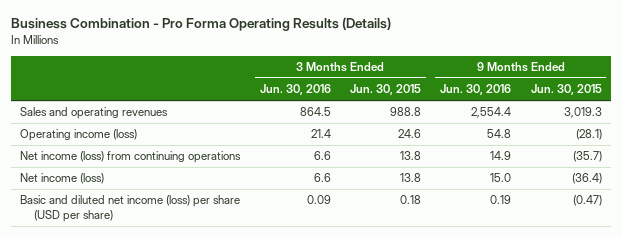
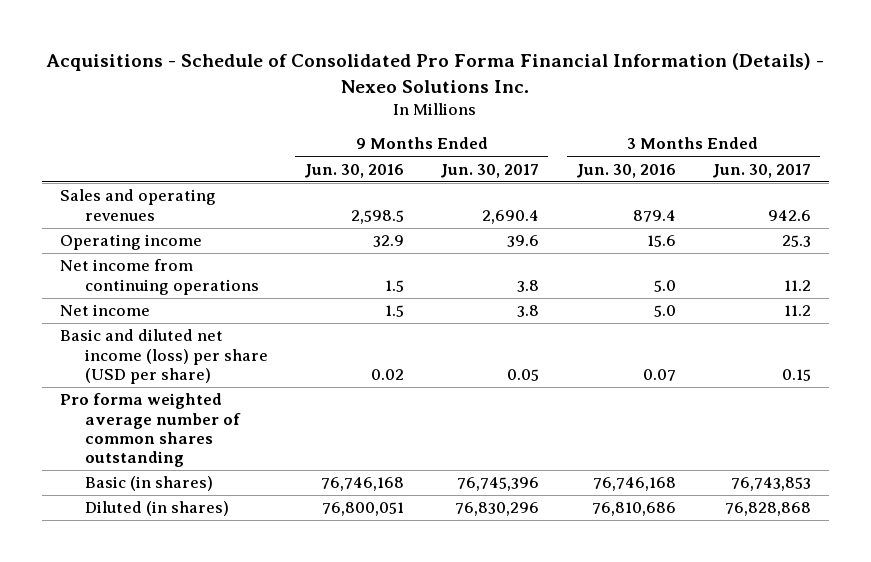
[10,17,391,32] Business Combination - Pro Forma Operating Results (Details) -> [46,53,825,93] Acquisitions - Schedule of Consolidated Pro Forma Financial Information (Details) - Nexeo Solutions Inc.
[349,84,421,96] Jun. 30, 2015 -> none
[530,84,602,96] Jun. 30, 2015 -> none
none -> [440,163,540,178] Jun. 30, 2017
none -> [712,163,812,178] Jun. 30, 2017
[299,107,331,117] 864.5 -> [632,209,676,222] 879.4
[471,107,512,119] 2,554.4 -> [351,209,405,224] 2,598.5
[20,129,138,142] Operating income (loss) -> [59,234,202,251] Operating income
[310,129,331,139] 21.4 -> [646,235,676,248] 15.6
[487,129,512,139] 54.8 -> [373,235,405,248] 32.9
[20,151,242,164] Net income (loss) from continuing operations -> [59,259,259,295] Net income from continuing operations
[313,151,331,161] 6.6 -> [653,279,676,292] 5.0
[490,151,512,161] 14.9 -> [385,279,405,292] 1.5
[20,173,105,185] Net income (loss) -> [59,304,150,317] Net income
[313,173,331,183] 6.6 -> [653,305,676,318] 5.0
[490,173,512,183] 15.0 -> [385,305,405,318] 1.5
[306,195,331,205] 0.09 -> [642,368,676,381] 0.07
[490,195,512,205] 0.19 -> [371,368,405,380] 0.02
none -> [59,393,241,468] Pro forma weighted average number of common shares outstanding
none -> [84,476,213,492] Basic (in shares)
none -> [84,501,229,517] Diluted (in shares)

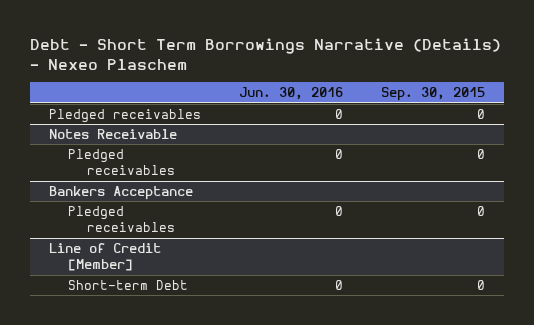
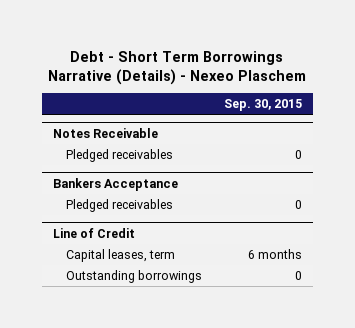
[239,87,344,101] Jun. 30, 2016 -> none
[49,109,202,124] Pledged receivables -> none
[49,243,162,272] Line of Credit [Member] -> [53,227,136,238] Line of Credit
none -> [65,248,175,262] Capital leases, term
[68,280,189,291] Short-term Debt -> [65,269,202,283] Outstanding borrowings

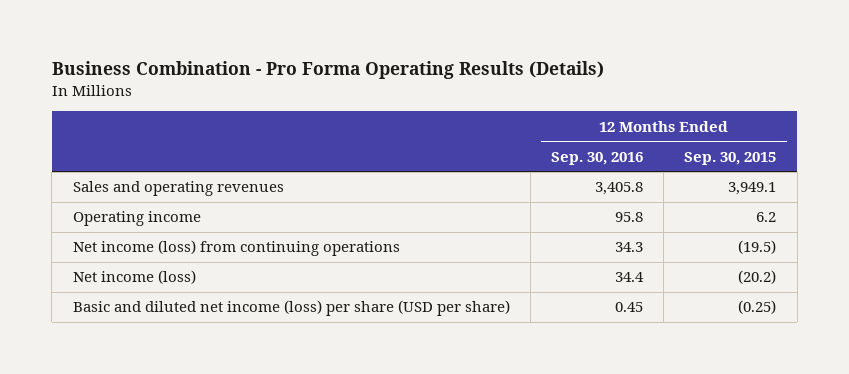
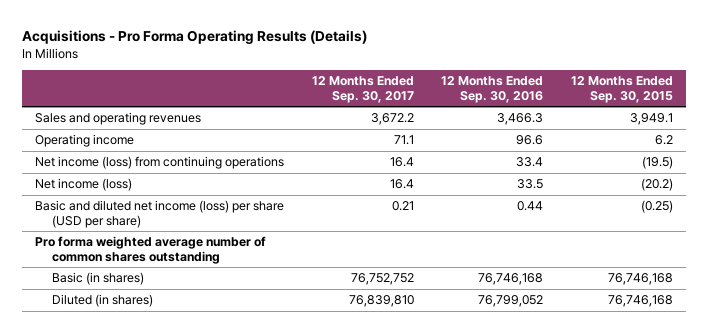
[51,61,604,80] Business Combination - Pro Forma Operating Results (Details) -> [21,29,367,44] Acquisitions - Pro Forma Operating Results (Details)
none -> [311,76,414,103] 12 Months Ended Sep. 30, 2017
[595,182,644,196] 3,405.8 -> [497,113,544,126] 3,466.3
[615,212,644,223] 95.8 -> [516,135,544,146] 96.6
[615,242,644,253] 34.3 -> [516,157,544,168] 33.4
[615,272,645,283] 34.4 -> [517,179,544,190] 33.5
[615,302,644,313] 0.45 -> [517,201,544,212] 0.44
none -> [35,236,267,264] Pro forma weighted average number of common shares outstanding
none -> [51,272,144,286] Basic (in shares)
none -> [51,294,153,308] Diluted (in shares)

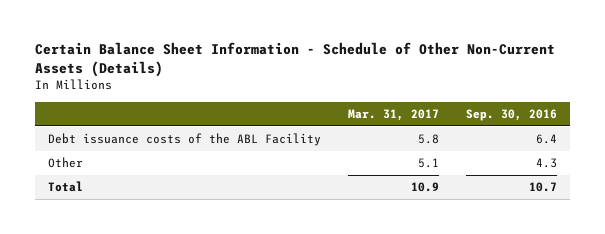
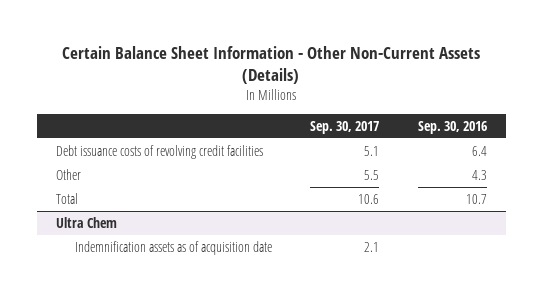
[35,41,556,77] Certain Balance Sheet Information - Schedule of Other Non-Current Assets (Details) -> [62,45,481,84] Certain Balance Sheet Information - Other Non-Current Assets (Details)
[348,108,440,121] Mar. 31, 2017 -> none
none -> [310,121,380,135] Sep. 30, 2017
[48,133,322,147] Debt issuance costs of the ABL Facility -> [55,144,263,159] Debt issuance costs of revolving credit facilities
none -> [55,216,117,228] Ultra Chem
none -> [75,240,273,255] Indemnification assets as of acquisition date

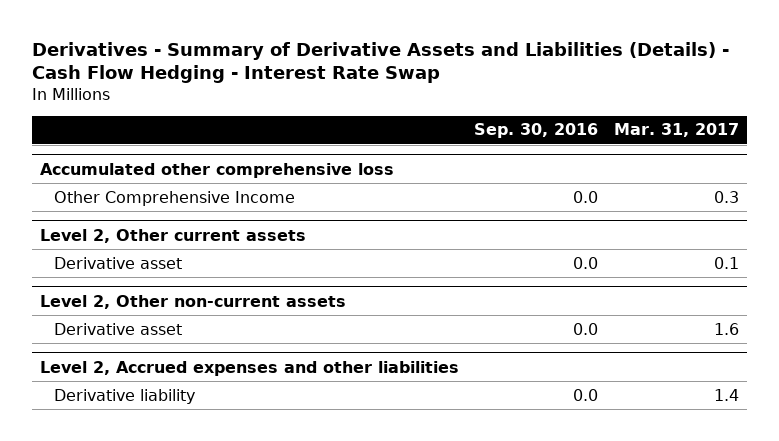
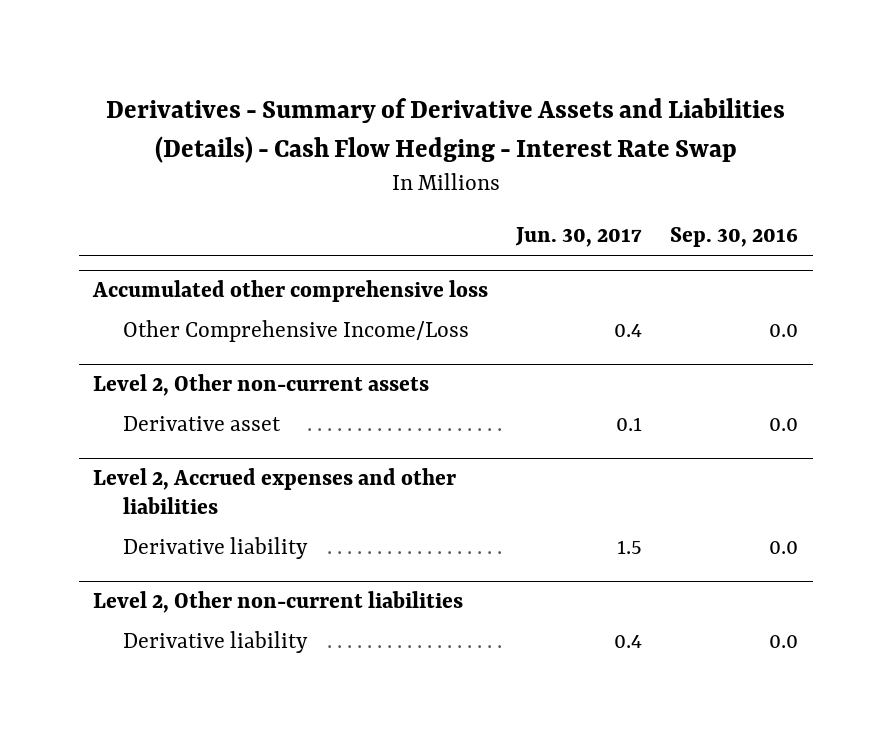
[614,123,740,138] Mar. 31, 2017 -> none
none -> [515,227,643,248] Jun. 30, 2017
[39,228,306,243] Level 2, Other current assets -> none
[53,256,182,269] Derivative asset -> none
[53,190,295,206] Other Comprehensive Income -> [122,320,469,343] Other Comprehensive Income/Loss
none -> [93,591,464,614] Level 2, Other non-current liabilities
none -> [122,631,308,654] Derivative liability

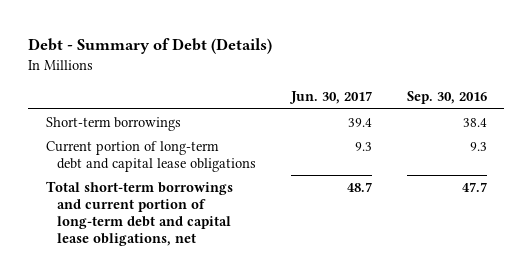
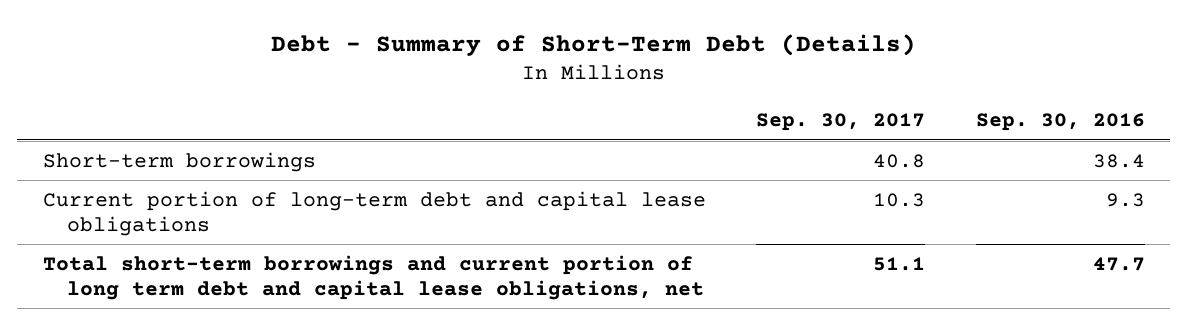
[28,38,273,55] Debt - Summary of Debt (Details) -> [270,33,916,56] Debt - Summary of Short-Term Debt (Details)
[288,91,372,105] Jun. 30, 2017 -> none
none -> [756,113,926,132] Sep. 30, 2017
[45,180,233,247] Total short-term borrowings and current portion of long-term debt and capital lease obligations, net -> [42,254,704,301] Total short-term borrowings and current portion of long term debt and capital lease obligations, net

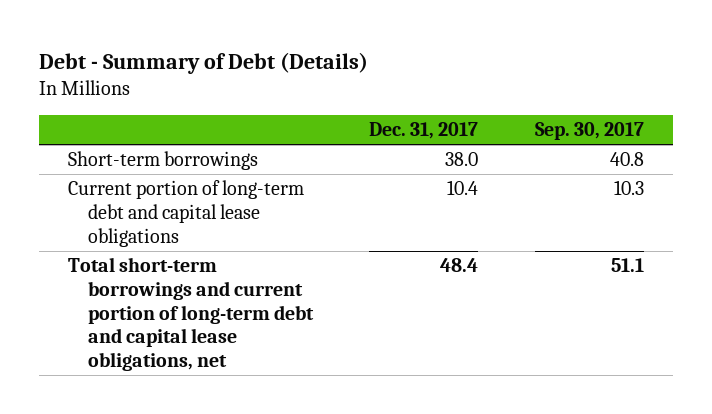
[270,33,916,56] Debt - Summary of Short-Term Debt (Details) -> [39,52,369,75] Debt - Summary of Debt (Details)
[975,113,1145,132] Sep. 30, 2016 -> none
none -> [369,121,479,139] Dec. 31, 2017
[42,254,704,301] Total short-term borrowings and current portion of long term debt and capital lease obligations, net -> [67,257,314,372] Total short-term borrowings and current portion of long-term debt and capital lease obligations, net

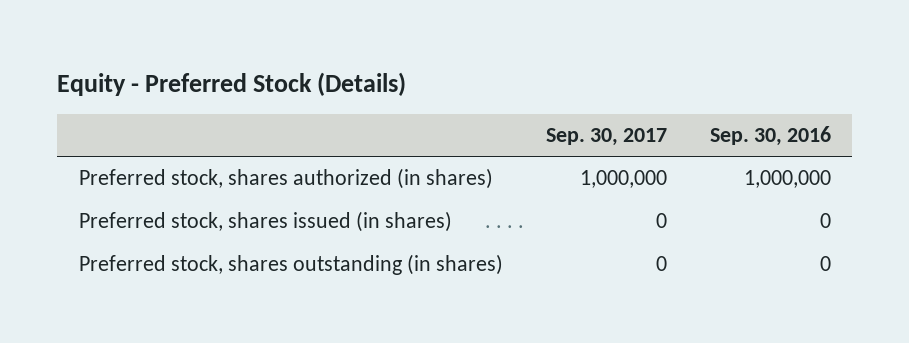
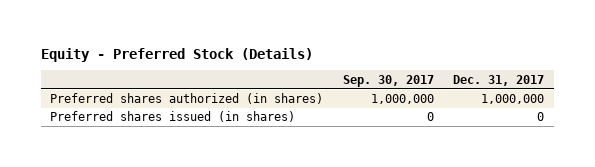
[709,126,831,147] Sep. 30, 2016 -> none
none -> [453,74,545,86] Dec. 31, 2017
[78,254,503,276] Preferred stock, shares outstanding (in shares) -> none
[78,168,493,190] Preferred stock, shares authorized (in shares) -> [50,93,324,105] Preferred shares authorized (in shares)
[78,211,452,233] Preferred stock, shares issued (in shares) -> [50,111,296,123] Preferred shares issued (in shares)

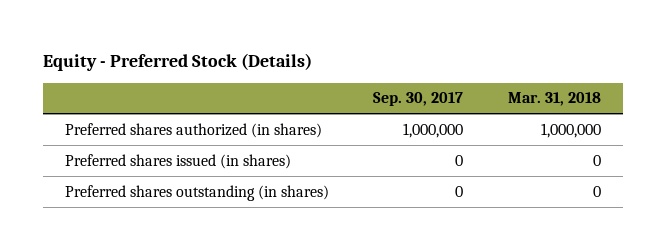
[453,74,545,86] Dec. 31, 2017 -> none
none -> [507,92,601,107] Mar. 31, 2018
none -> [64,184,329,201] Preferred shares outstanding (in shares)

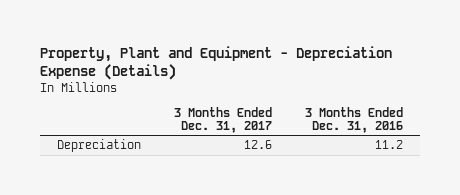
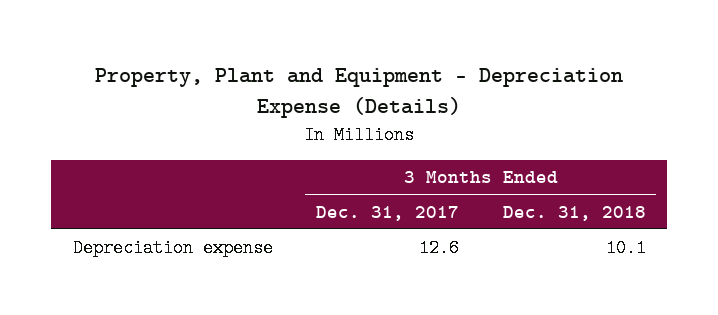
[305,106,404,133] 3 Months Ended Dec. 31, 2016 -> none
none -> [502,205,646,221] Dec. 31, 2018
[56,139,141,153] Depreciation -> [72,239,273,258] Depreciation expense

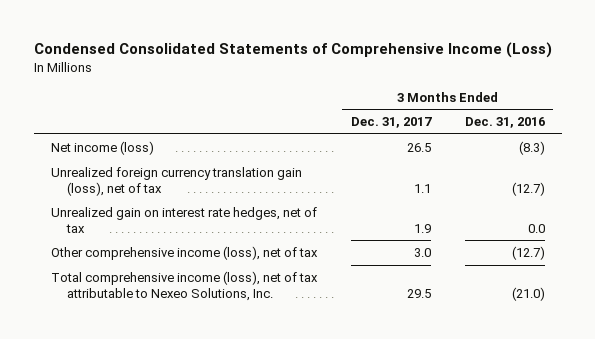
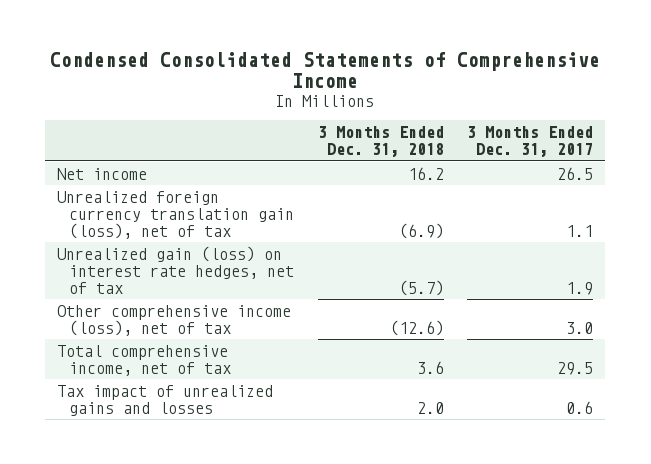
[33,42,552,59] Condensed Consolidated Statements of Comprehensive Income (Loss) -> [50,51,601,89] Condensed Consolidated Statements of Comprehensive Income
[464,117,545,129] Dec. 31, 2016 -> none
none -> [317,126,444,158] 3 Months Ended Dec. 31, 2018
[50,140,154,155] Net income (loss) -> [57,167,148,180] Net income
[50,206,317,233] Unrealized gain on interest rate hedges, net of tax -> [57,245,294,295] Unrealized gain (loss) on interest rate hedges, net of tax
[50,270,318,301] Total comprehensive income (loss), net of tax attributable to Nexeo Solutions, Inc. -> [57,344,231,377] Total comprehensive income, net of tax
none -> [57,384,274,417] Tax impact of unrealized gains and losses

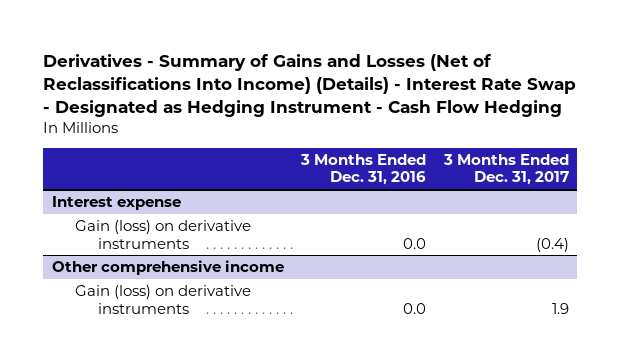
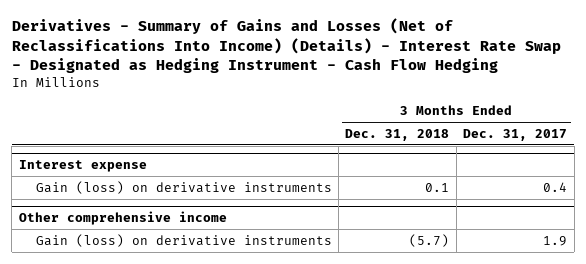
[300,154,427,186] 3 Months Ended Dec. 31, 2016 -> none
none -> [345,128,450,141] Dec. 31, 2018
[535,237,569,252] (0.4) -> [543,181,568,192] 0.4

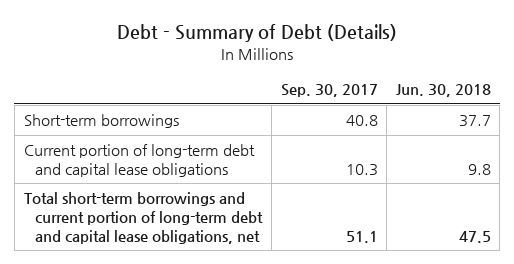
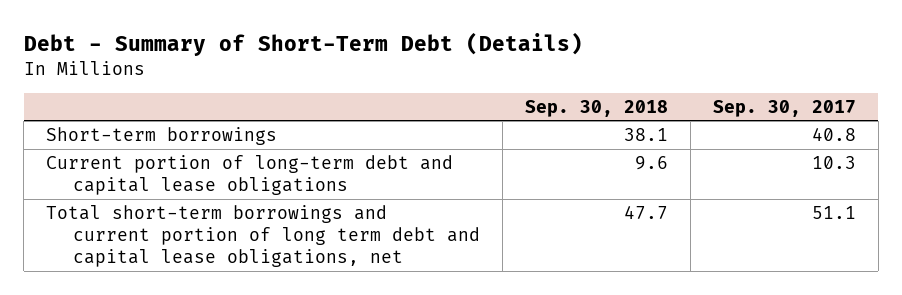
[117,24,398,43] Debt - Summary of Debt (Details) -> [23,32,583,57] Debt - Summary of Short-Term Debt (Details)
[395,84,491,98] Jun. 30, 2018 -> none
none -> [524,99,668,117] Sep. 30, 2018
[23,192,264,244] Total short-term borrowings and current portion of long-term debt and capital lease obligations, net -> [46,205,480,268] Total short-term borrowings and current portion of long term debt and capital lease obligations, net

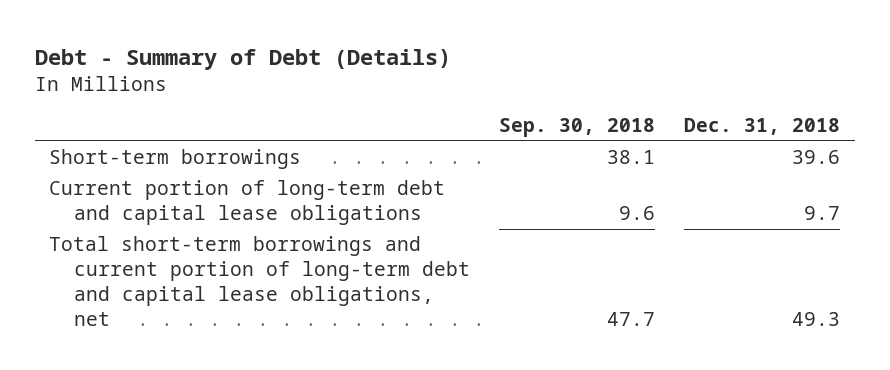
[23,32,583,57] Debt - Summary of Short-Term Debt (Details) -> [34,48,451,70] Debt - Summary of Debt (Details)
[712,99,856,117] Sep. 30, 2017 -> none
none -> [684,118,841,136] Dec. 31, 2018
[46,205,480,268] Total short-term borrowings and current portion of long term debt and capital lease obligations, net -> [49,236,471,327] Total short-term borrowings and current portion of long-term debt and capital lease obligations, net

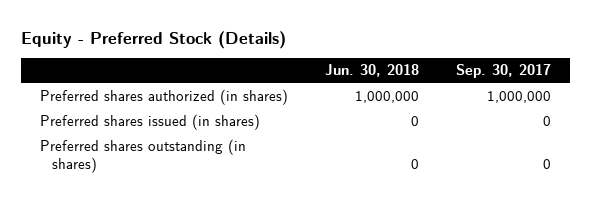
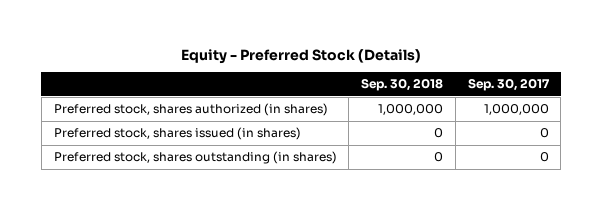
[324,64,419,78] Jun. 30, 2018 -> none
none -> [361,78,444,92] Sep. 30, 2018
[39,89,288,106] Preferred shares authorized (in shares) -> [53,103,328,117] Preferred stock, shares authorized (in shares)
[39,114,260,131] Preferred shares issued (in shares) -> [53,127,301,141] Preferred stock, shares issued (in shares)
[39,139,246,174] Preferred shares outstanding (in shares) -> [53,151,337,165] Preferred stock, shares outstanding (in shares)

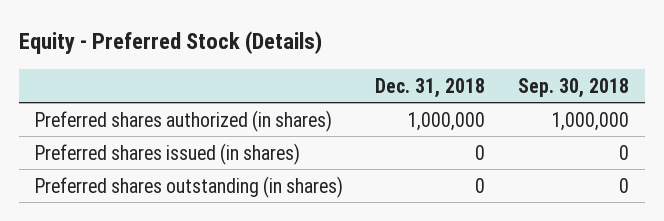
[467,78,550,92] Sep. 30, 2017 -> none
none -> [375,77,486,98] Dec. 31, 2018
[53,103,328,117] Preferred stock, shares authorized (in shares) -> [35,109,333,132] Preferred shares authorized (in shares)
[53,127,301,141] Preferred stock, shares issued (in shares) -> [35,142,301,165] Preferred shares issued (in shares)
[53,151,337,165] Preferred stock, shares outstanding (in shares) -> [35,175,344,198] Preferred shares outstanding (in shares)

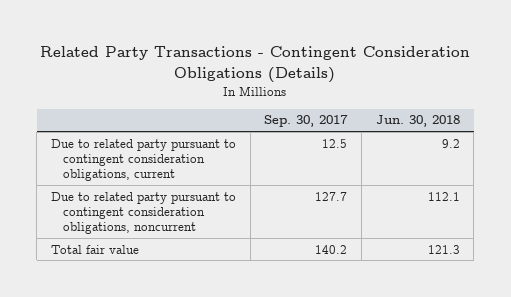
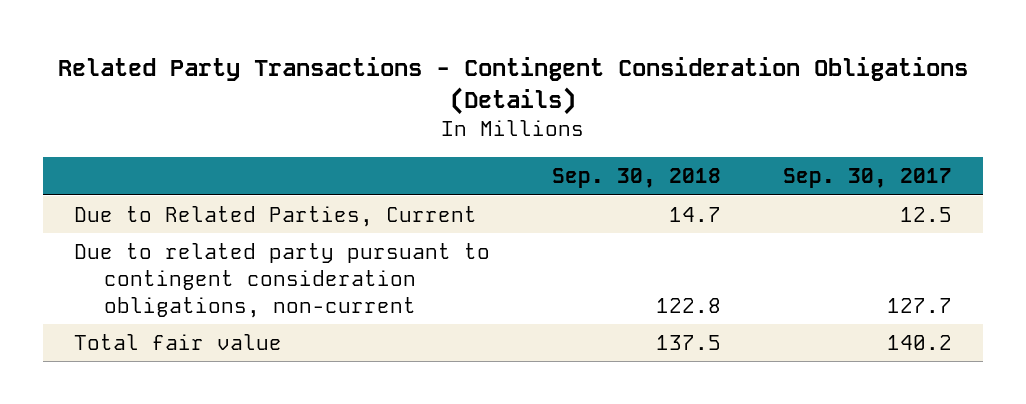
[375,115,460,128] Jun. 30, 2018 -> none
none -> [551,168,721,189] Sep. 30, 2018
[51,138,237,181] Due to related party pursuant to contingent consideration obligations, current -> [74,205,478,227] Due to Related Parties, Current
[51,191,237,234] Due to related party pursuant to contingent consideration obligations, noncurrent -> [74,242,491,318] Due to related party pursuant to contingent consideration obligations, non-current

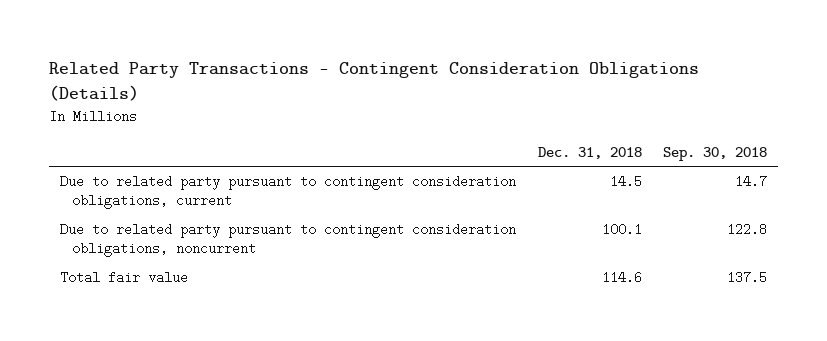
[782,168,952,189] Sep. 30, 2017 -> none
none -> [537,146,642,159] Dec. 31, 2018
[74,205,478,227] Due to Related Parties, Current -> [59,175,516,210] Due to related party pursuant to contingent consideration obligations, current
[74,242,491,318] Due to related party pursuant to contingent consideration obligations, non-current -> [59,223,516,258] Due to related party pursuant to contingent consideration obligations, noncurrent

